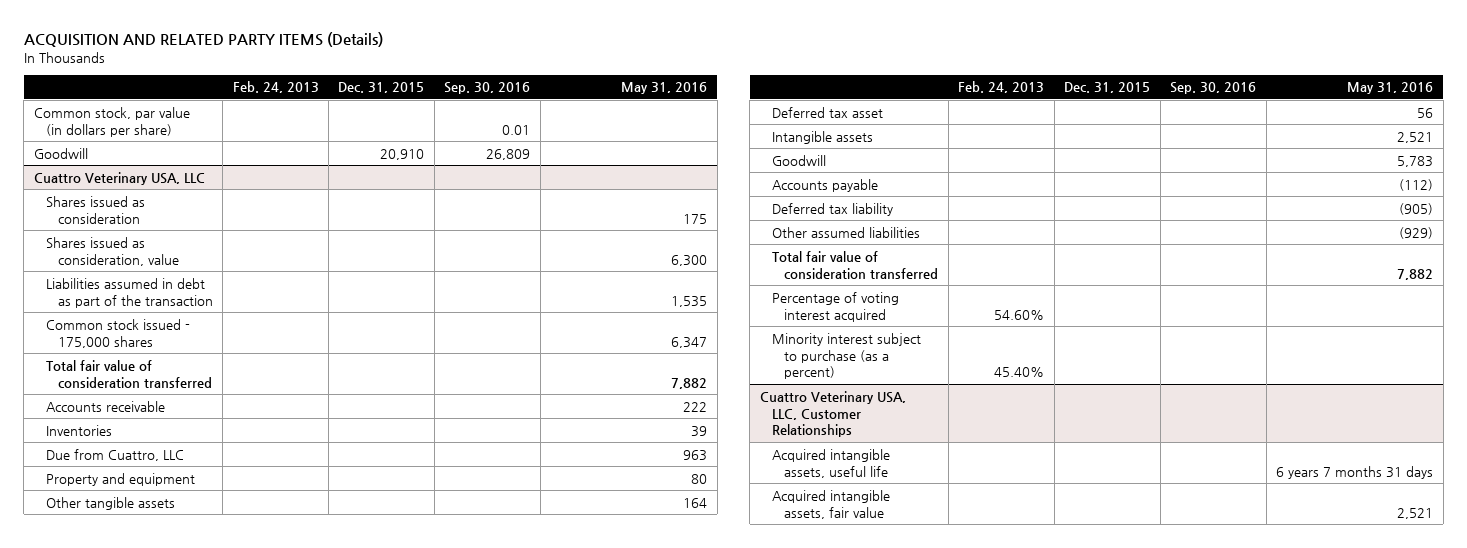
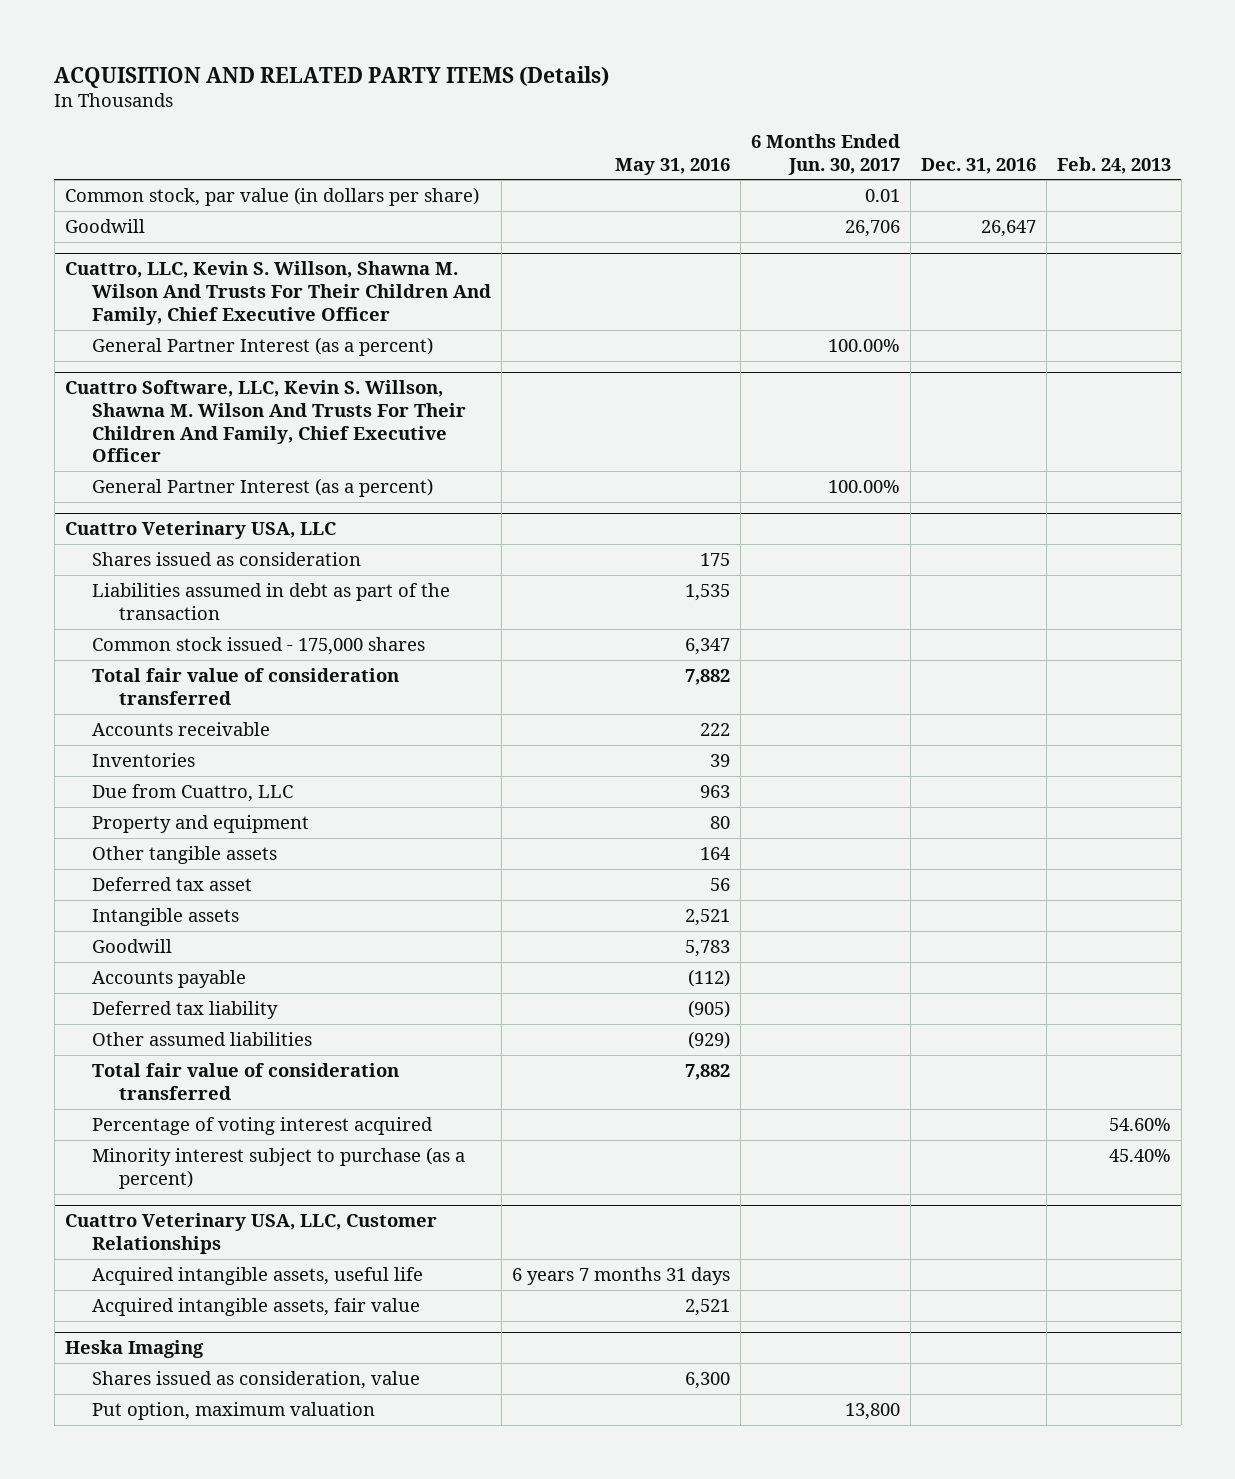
[338,82,425,94] Dec. 31, 2015 -> none
[444,82,531,95] Sep. 30, 2016 -> none
none -> [750,133,900,175] 6 Months Ended Jun. 30, 2017
none -> [920,157,1036,174] Dec. 31, 2016
none -> [64,261,491,325] Cuattro, LLC, Kevin S. Willson, Shawna M. Wilson And Trusts For Their Children And Family, Chief Executive Officer
none -> [91,337,433,357] General Partner Interest (as a percent)
none -> [64,380,466,463] Cuattro Software, LLC, Kevin S. Willson, Shawna M. Wilson And Trusts For Their Children And Family, Chief Executive Officer
none -> [91,478,433,498] General Partner Interest (as a percent)
[45,236,179,266] Shares issued as consideration, value -> none
none -> [64,1340,204,1359] Heska Imaging
none -> [91,1371,420,1390] Shares issued as consideration, value
none -> [91,1402,375,1421] Put option, maximum valuation

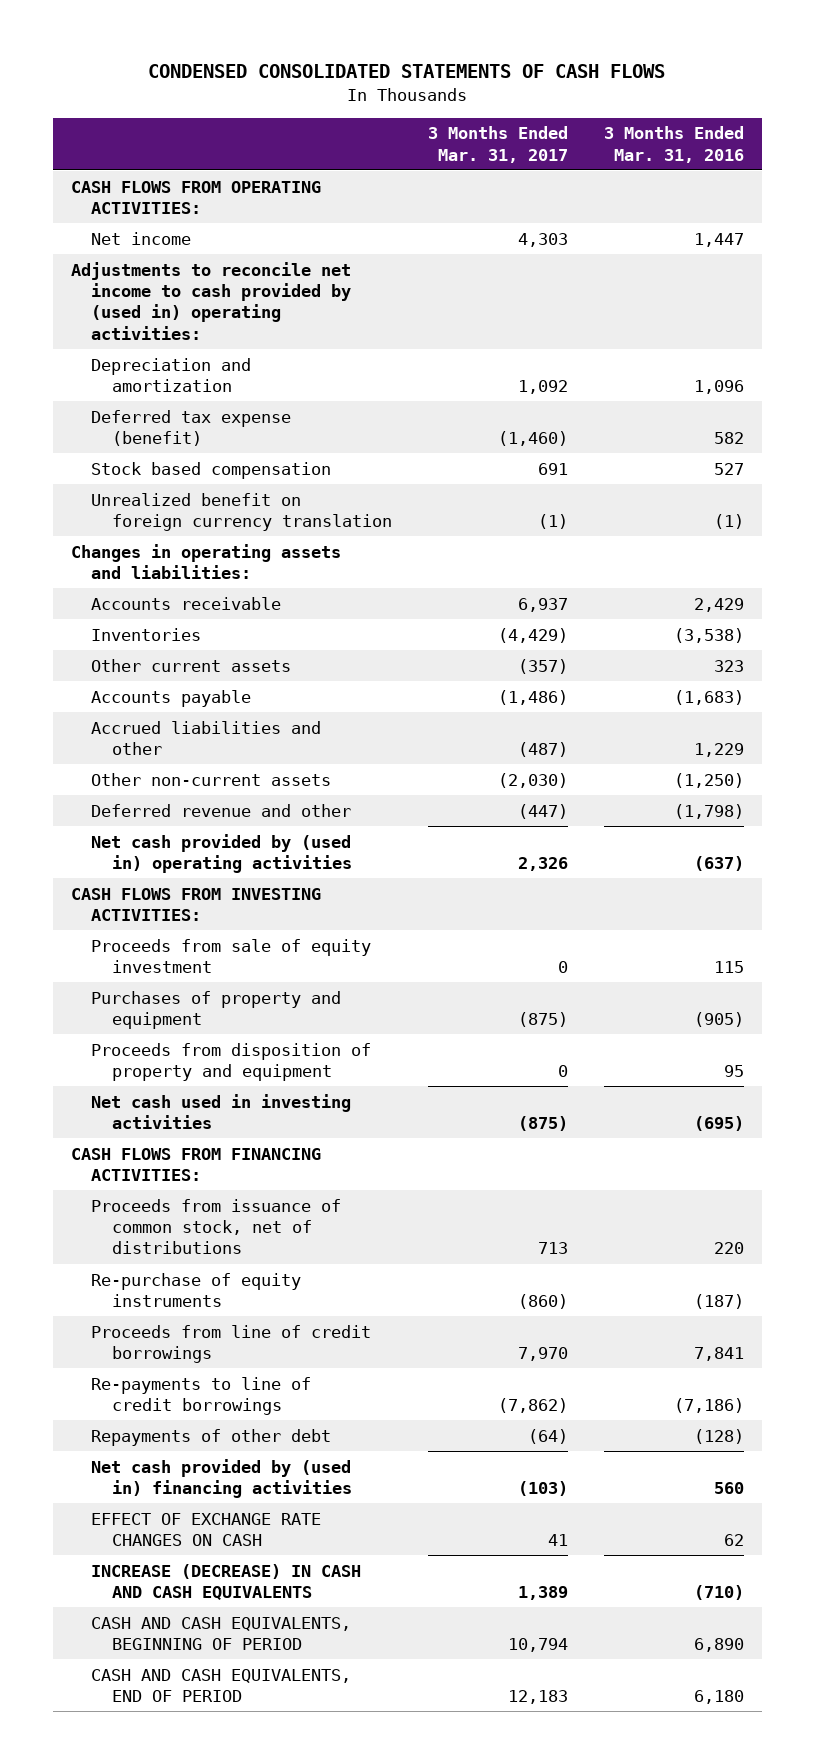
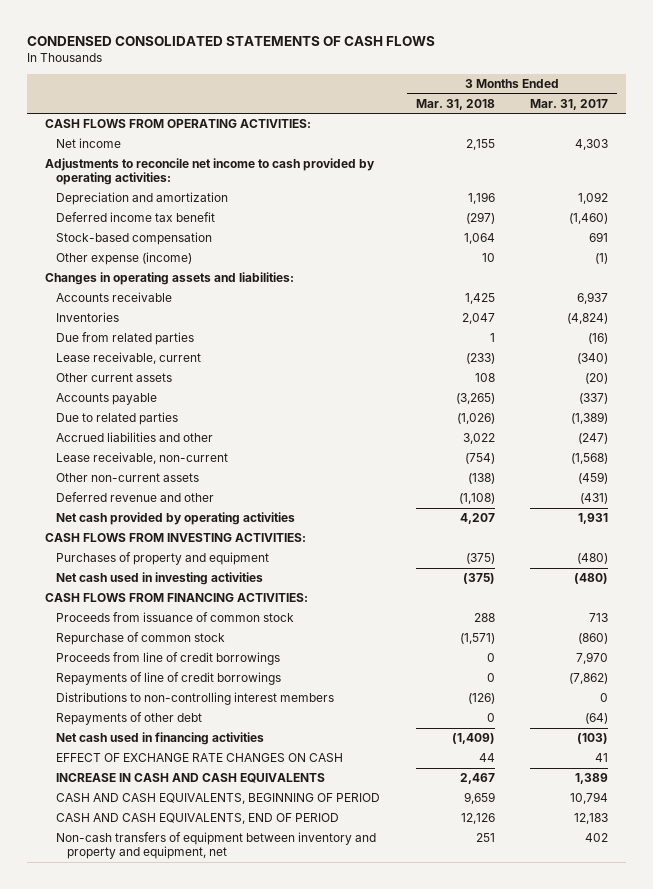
[604,126,745,163] 3 Months Ended Mar. 31, 2016 -> none
none -> [415,98,495,110] Mar. 31, 2018
[70,261,352,340] Adjustments to reconcile net income to cash provided by (used in) operating activities: -> [45,158,376,186] Adjustments to reconcile net income to cash provided by operating activities:
[91,409,292,446] Deferred tax expense (benefit) -> [56,212,216,223] Deferred income tax benefit
[91,461,332,479] Stock based compensation -> [56,232,213,246] Stock-based compensation
[91,492,392,531] Unrealized benefit on foreign currency translation -> [56,252,193,266] Other expense (income)
[497,627,568,643] (4,429) -> [566,313,608,325] (4,824)
none -> [56,332,195,346] Due from related parties
none -> [56,352,202,365] Lease receivable, current
[517,658,568,674] (357) -> [584,373,608,385] (20)
[497,689,568,705] (1,486) -> [578,393,608,405] (337)
none -> [56,412,179,426] Due to related parties
[517,741,568,757] (487) -> [577,433,608,445] (247)
none -> [56,452,229,465] Lease receivable, non-current
[497,772,568,788] (2,030) -> [577,472,608,485] (459)
[517,803,568,819] (447) -> [579,493,608,505] (431)
[91,833,352,873] Net cash provided by (used in) operating activities -> [56,512,296,526] Net cash provided by operating activities
[517,856,568,871] 2,326 -> [577,513,608,525] 1,931
[91,938,372,973] Proceeds from sale of equity investment -> none
[91,1042,372,1081] Proceeds from disposition of property and equipment -> none
[517,1011,568,1027] (875) -> [576,553,608,565] (480)
[517,1115,568,1131] (875) -> [573,573,608,585] (480)
[91,1198,342,1255] Proceeds from issuance of common stock, net of distributions -> [56,612,295,623] Proceeds from issuance of common stock
[91,1272,302,1307] Re-purchase of equity instruments -> [56,632,226,646] Repurchase of common stock
[91,1376,312,1415] Re-payments to line of credit borrowings -> [56,672,282,686] Repayments of line of credit borrowings
none -> [56,692,335,706] Distributions to non-controlling interest members
[91,1458,352,1498] Net cash provided by (used in) financing activities -> [56,732,265,746] Net cash used in financing activities
[91,1563,362,1600] INCREASE (DECREASE) IN CASH AND CASH EQUIVALENTS -> [56,773,326,784] INCREASE IN CASH AND CASH EQUIVALENTS
none -> [56,832,377,860] Non-cash transfers of equipment between inventory and property and equipment, net

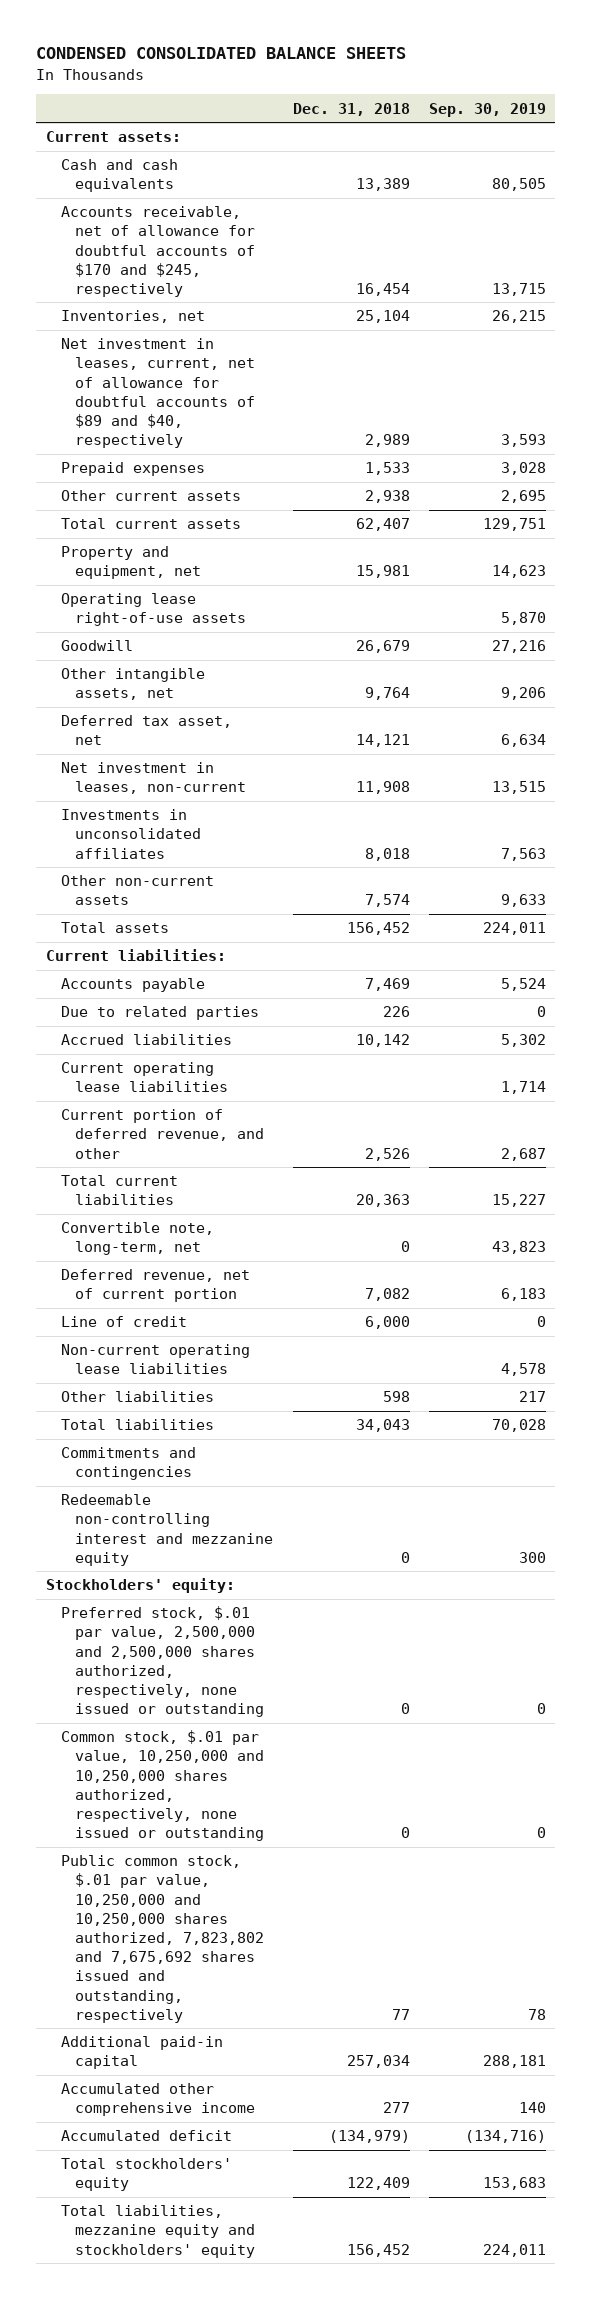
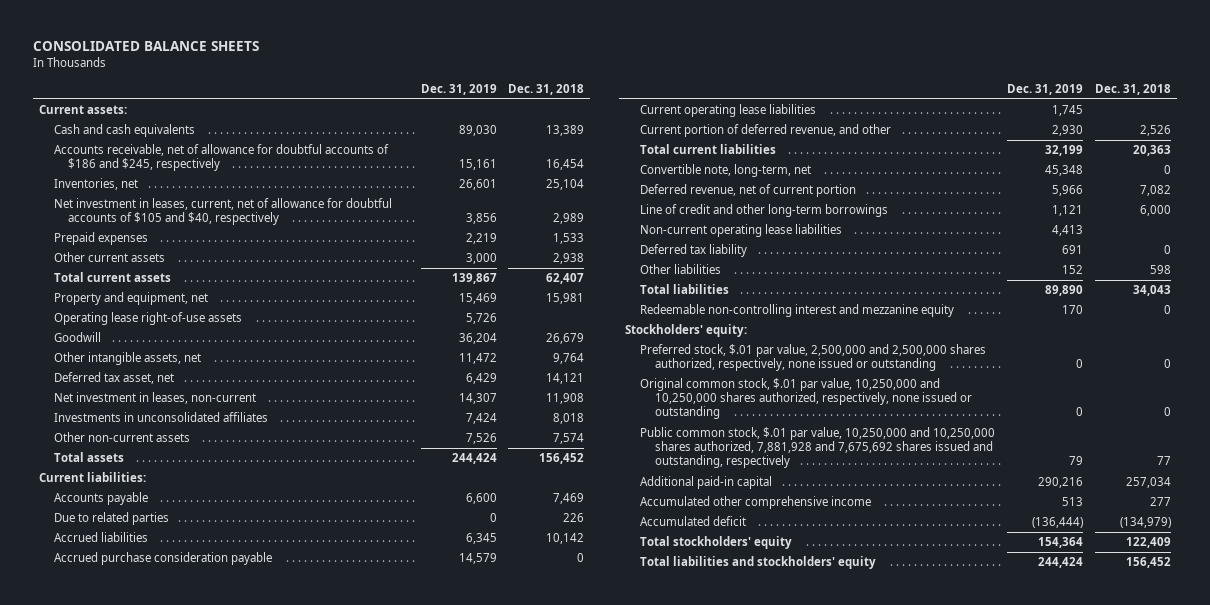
[36,47,407,60] CONDENSED CONSOLIDATED BALANCE SHEETS -> [33,41,260,52] CONSOLIDATED BALANCE SHEETS
[428,102,546,117] Sep. 30, 2019 -> none
none -> [420,83,497,95] Dec. 31, 2019
[60,206,256,298] Accounts receivable, net of allowance for doubtful accounts of $170 and $245, respectively -> [53,144,389,172] Accounts receivable, net of allowance for doubtful accounts of $186 and $245, respectively
[60,338,256,449] Net investment in leases, current, net of allowance for doubtful accounts of $89 and $40, respectively -> [53,198,392,226] Net investment in leases, current, net of allowance for doubtful accounts of $105 and $40, respectively
none -> [53,552,272,566] Accrued purchase consideration payable
[60,1316,187,1328] Line of credit -> none
none -> [639,204,888,218] Line of credit and other long-term borrowings
none -> [639,244,747,258] Deferred tax liability
[60,1447,196,1481] Commitments and contingencies -> none
[60,1730,265,1842] Common stock, $.01 par value, 10,250,000 and 10,250,000 shares authorized, respectively, none issued or outstanding -> [639,378,972,420] Original common stock, $.01 par value, 10,250,000 and 10,250,000 shares authorized, respectively, none issued or outstanding
[60,1855,265,2023] Public common stock, $.01 par value, 10,250,000 and 10,250,000 shares authorized, 7,823,802 and 7,675,692 shares issued and outstanding, respectively -> [639,427,995,469] Public common stock, $.01 par value, 10,250,000 and 10,250,000 shares authorized, 7,881,928 and 7,675,692 shares issued and outstanding, respectively
[60,2205,256,2258] Total liabilities, mezzanine equity and stockholders' equity -> [639,556,876,570] Total liabilities and stockholders' equity

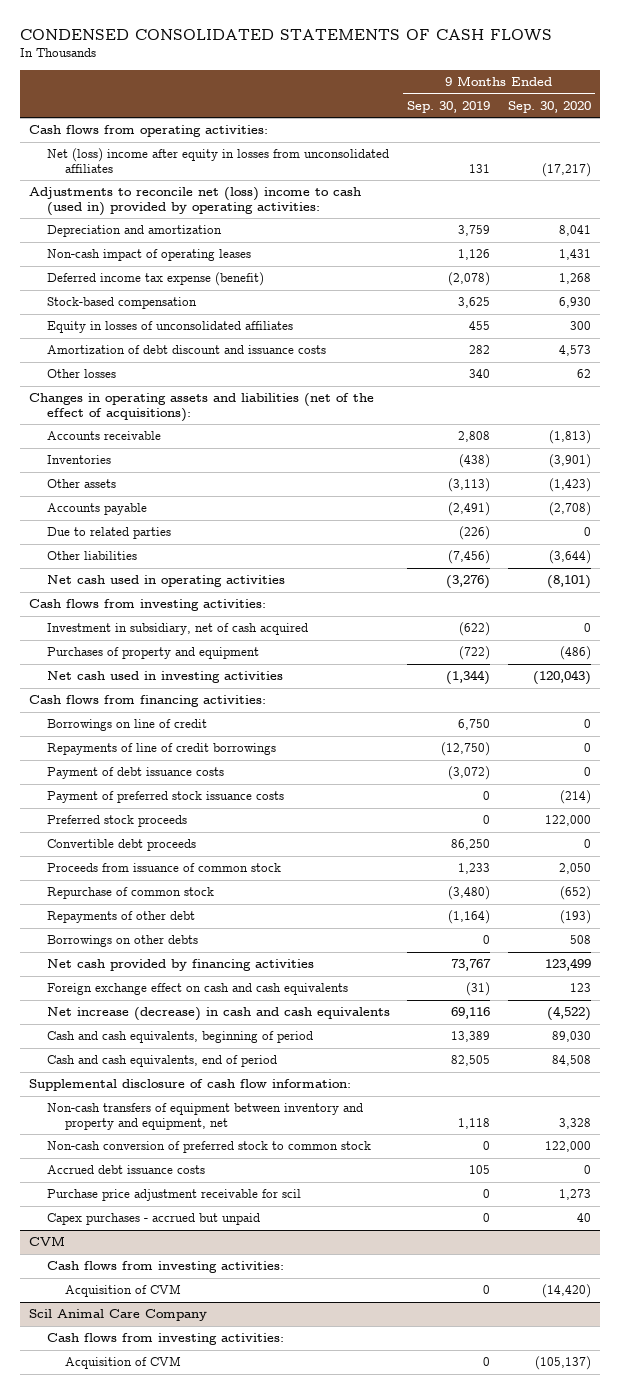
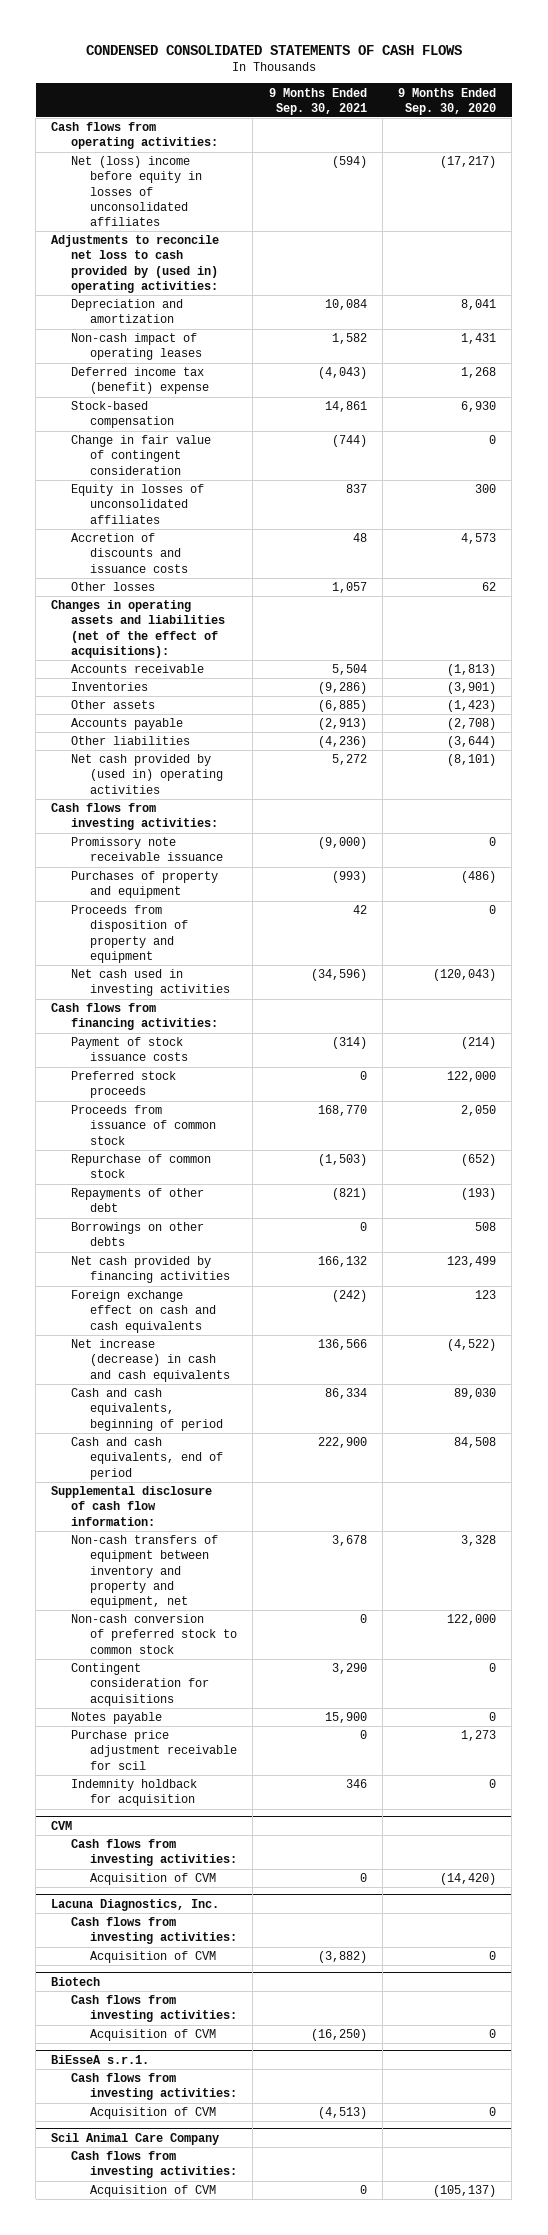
[407,100,491,113] Sep. 30, 2019 -> none
none -> [268,87,367,115] 9 Months Ended Sep. 30, 2021
[46,148,389,173] Net (loss) income after equity in losses from unconsolidated affiliates -> [70,156,202,226] Net (loss) income before equity in losses of unconsolidated affiliates
[29,187,362,216] Adjustments to reconcile net (loss) income to cash (used in) provided by operating activities: -> [51,235,220,293] Adjustments to reconcile net loss to cash provided by (used in) operating activities:
[46,272,264,287] Deferred income tax expense (benefit) -> [70,367,209,395] Deferred income tax (benefit) expense
none -> [70,435,211,475] Change in fair value of contingent consideration
[46,345,326,355] Amortization of debt discount and issuance costs -> [70,533,188,573] Accretion of discounts and issuance costs
[46,527,171,540] Due to related parties -> none
[46,575,285,588] Net cash used in operating activities -> [70,754,223,794] Net cash provided by (used in) operating activities
[46,623,308,636] Investment in subsidiary, net of cash acquired -> none
none -> [70,837,223,862] Promissory note receivable issuance
none -> [70,905,188,963] Proceeds from disposition of property and equipment
[46,719,207,732] Borrowings on line of credit -> none
[46,743,276,756] Repayments of line of credit borrowings -> none
[46,767,224,780] Payment of debt issuance costs -> none
[46,791,284,804] Payment of preferred stock issuance costs -> [70,1037,188,1062] Payment of stock issuance costs
[46,839,196,852] Convertible debt proceeds -> none
[46,1165,205,1175] Accrued debt issuance costs -> none
none -> [70,1663,209,1706] Contingent consideration for acquisitions
none -> [70,1712,162,1725] Notes payable
[46,1213,260,1226] Capex purchases - accrued but unpaid -> none
none -> [70,1779,197,1807] Indemnity holdback for acquisition
none -> [51,1898,220,1911] Lacuna Diagnostics, Inc.
none -> [70,1917,237,1945] Cash flows from investing activities:
none -> [89,1951,216,1964] Acquisition of CVM
none -> [51,1976,101,1986] Biotech
none -> [70,1995,237,2023] Cash flows from investing activities:
none -> [89,2029,216,2042] Acquisition of CVM
none -> [51,2054,150,2064] BiEsseA s.r.1.
none -> [70,2073,237,2101] Cash flows from investing activities:
none -> [89,2107,216,2120] Acquisition of CVM

